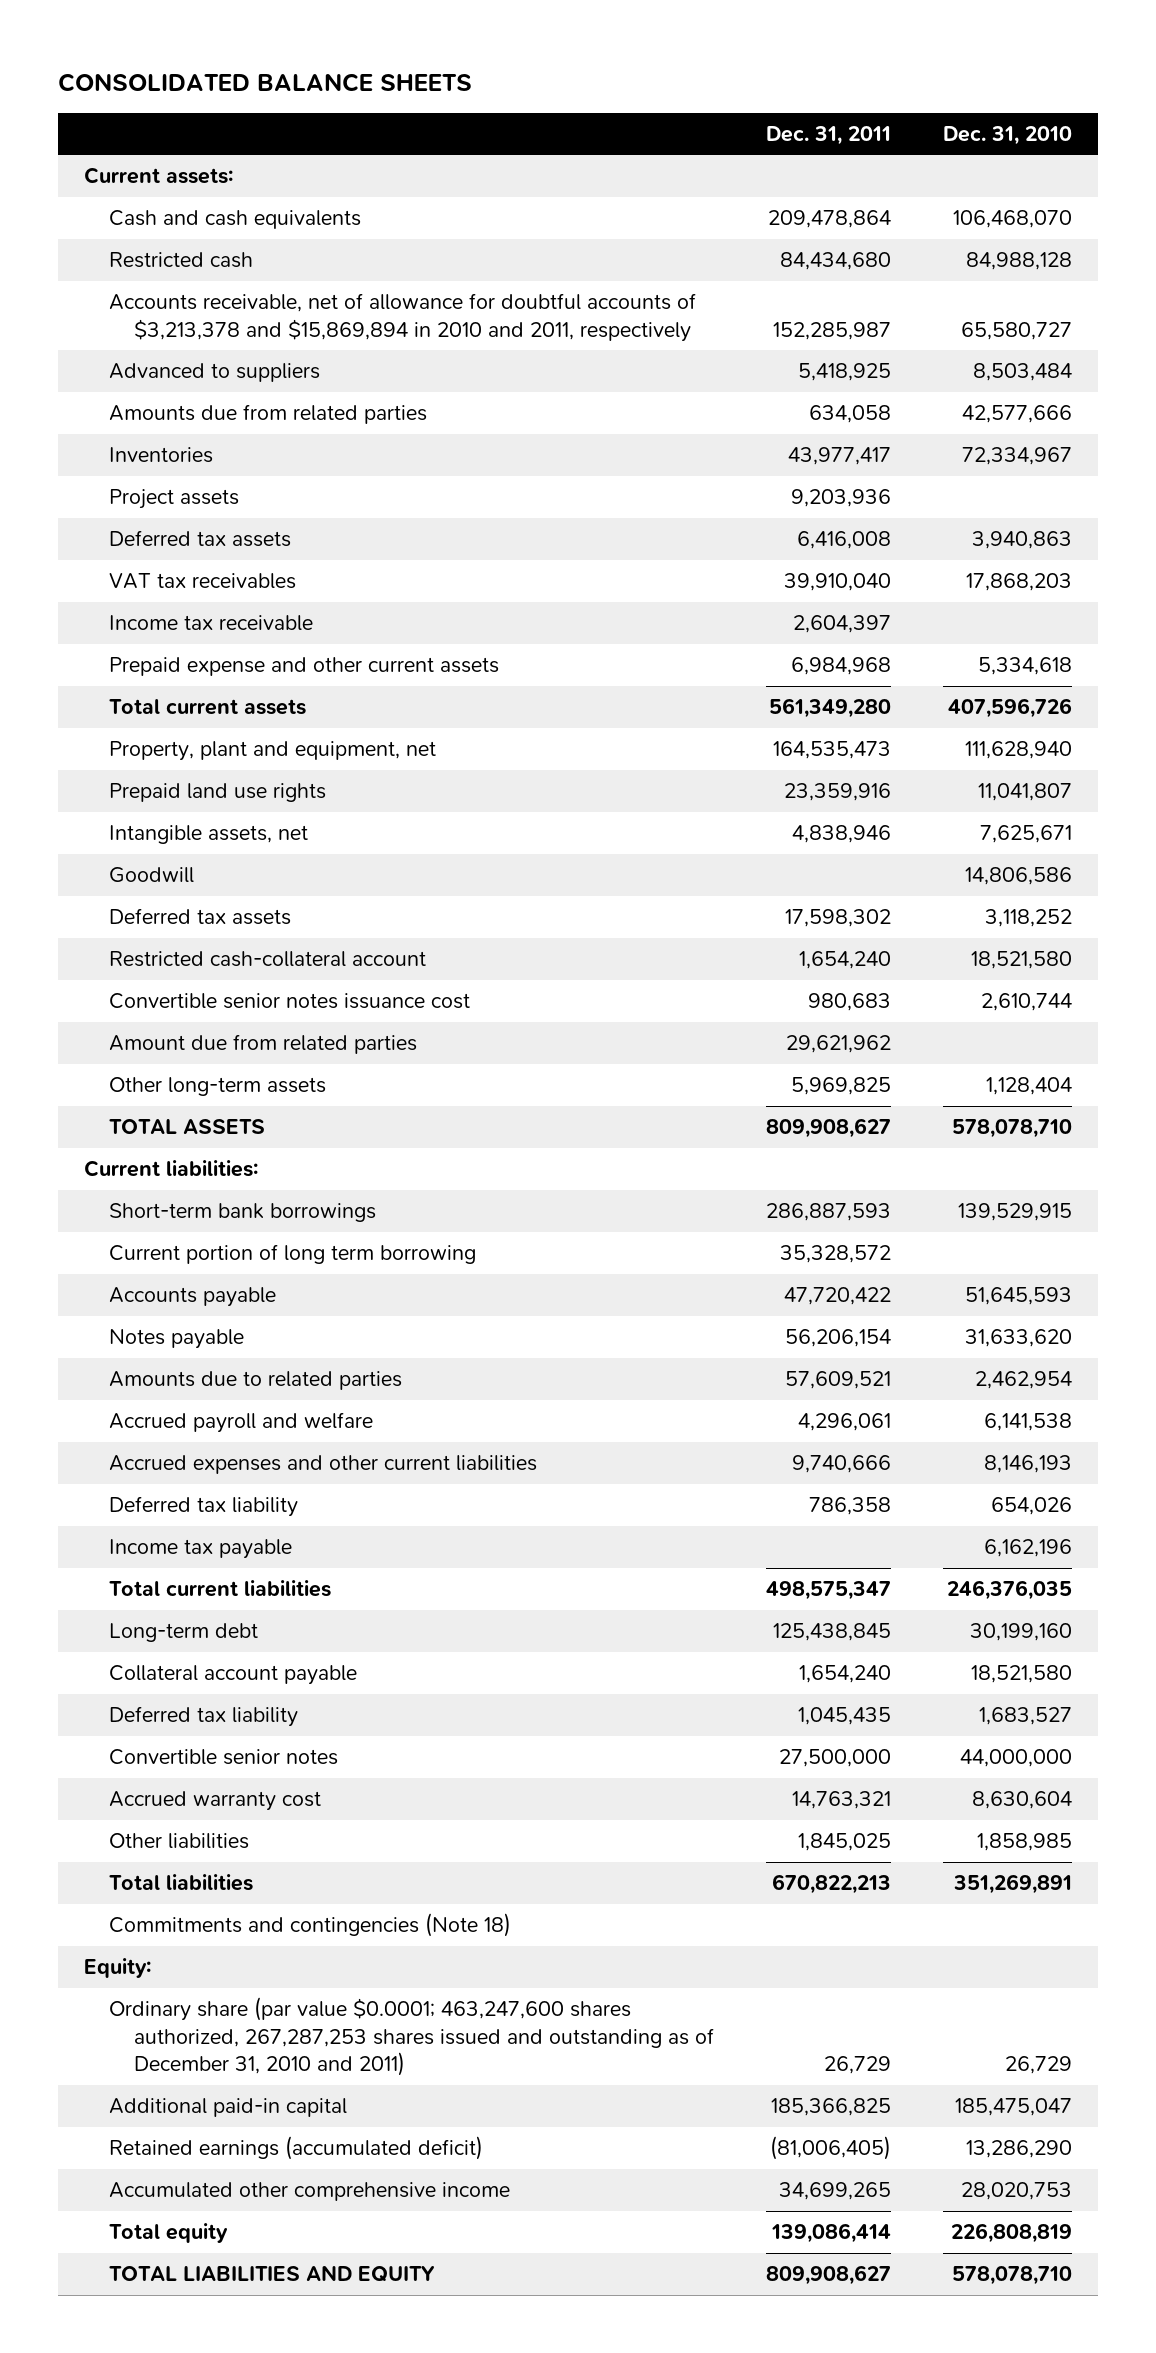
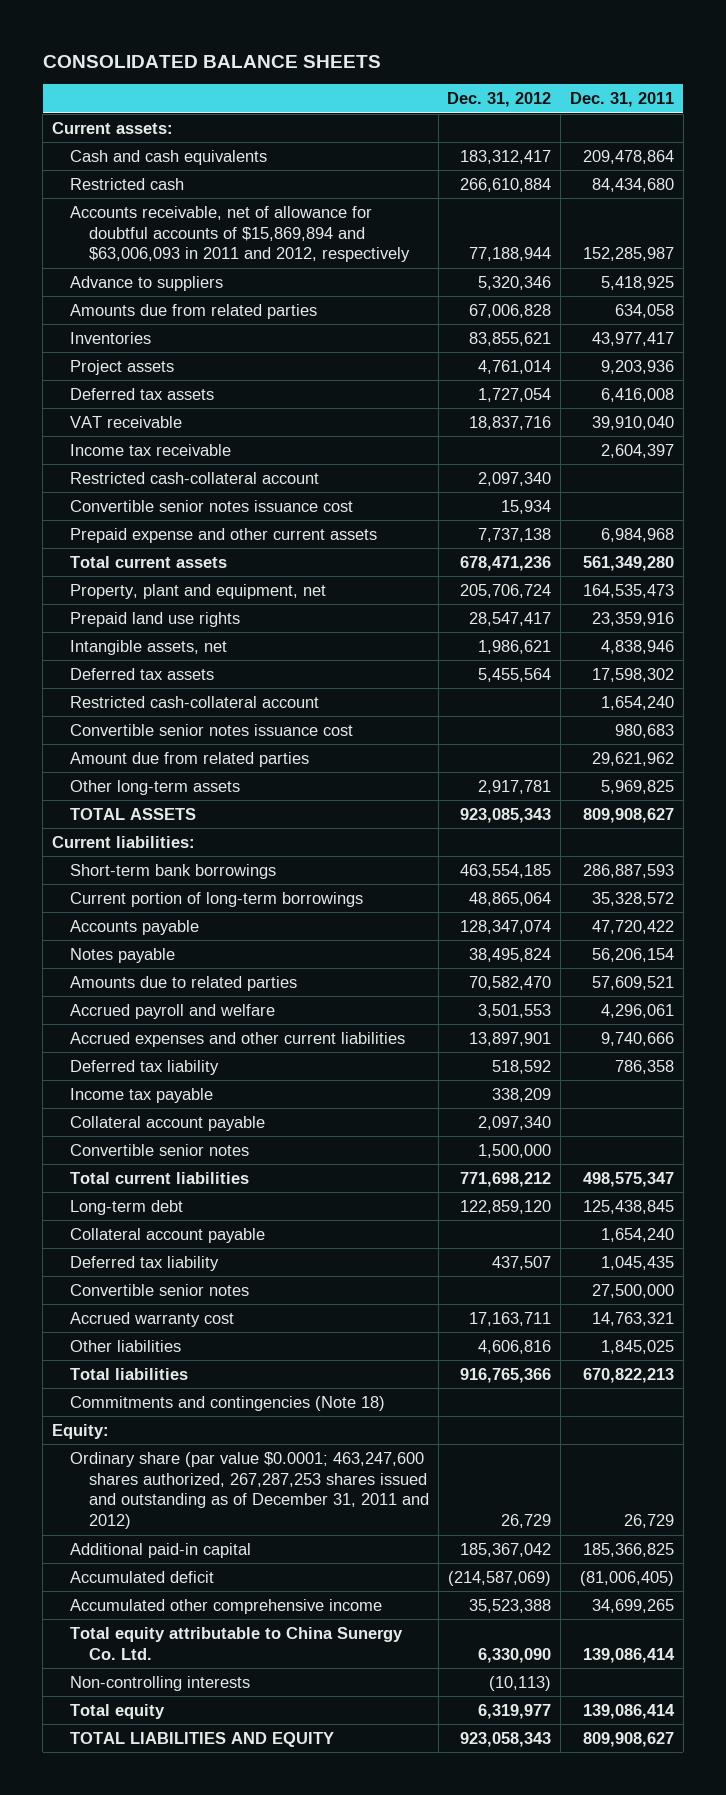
[942,125,1072,145] Dec. 31, 2010 -> none
none -> [447,92,552,108] Dec. 31, 2012
[109,293,697,342] Accounts receivable, net of allowance for doubtful accounts of $3,213,378 and $15,869,894 in 2010 and 2011, respectively -> [70,205,410,263] Accounts receivable, net of allowance for doubtful accounts of $15,869,894 and $63,006,093 in 2011 and 2012, respectively
[109,363,321,383] Advanced to suppliers -> [70,275,224,291] Advance to suppliers
[109,573,297,590] VAT tax receivables -> [70,415,183,428] VAT receivable
none -> [70,471,320,484] Restricted cash-collateral account
none -> [70,499,354,512] Convertible senior notes issuance cost
[109,867,195,884] Goodwill -> none
[109,1244,477,1265] Current portion of long term borrowing -> [70,891,364,907] Current portion of long-term borrowings
none -> [70,1115,266,1131] Collateral account payable
none -> [70,1143,250,1156] Convertible senior notes
[109,1997,715,2077] Ordinary share (par value $0.0001; 463,247,600 shares authorized, 267,287,253 shares issued and outstanding as of December 31, 2010 and 2011) -> [70,1451,429,1530] Ordinary share (par value $0.0001; 463,247,600 shares authorized, 267,287,253 shares issued and outstanding as of December 31, 2011 and 2012)
[109,2136,484,2161] Retained earnings (accumulated deficit) -> [70,1570,215,1583] Accumulated deficit
none -> [70,1626,404,1660] Total equity attributable to China Sunergy Co. Ltd.
none -> [70,1675,251,1691] Non-controlling interests

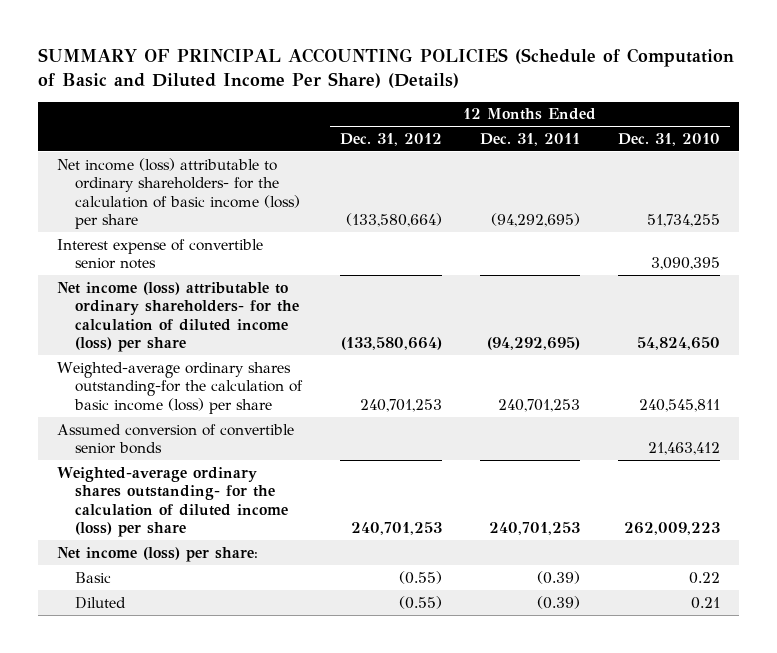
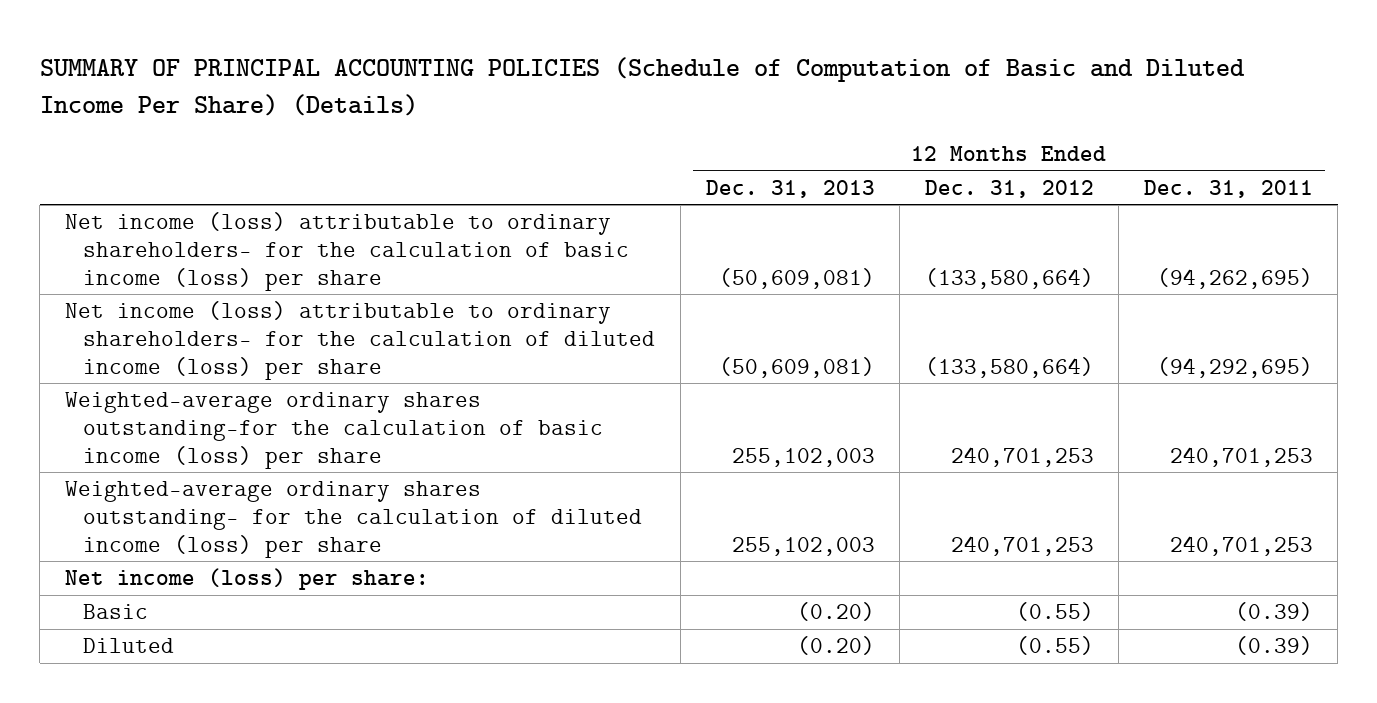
[618,132,721,146] Dec. 31, 2010 -> none
none -> [705,179,875,198] Dec. 31, 2013
[56,238,263,270] Interest expense of convertible senior notes -> none
[491,213,581,228] (94,292,695) -> [1156,267,1313,289] (94,262,695)
[56,423,294,455] Assumed conversion of convertible senior bonds -> none

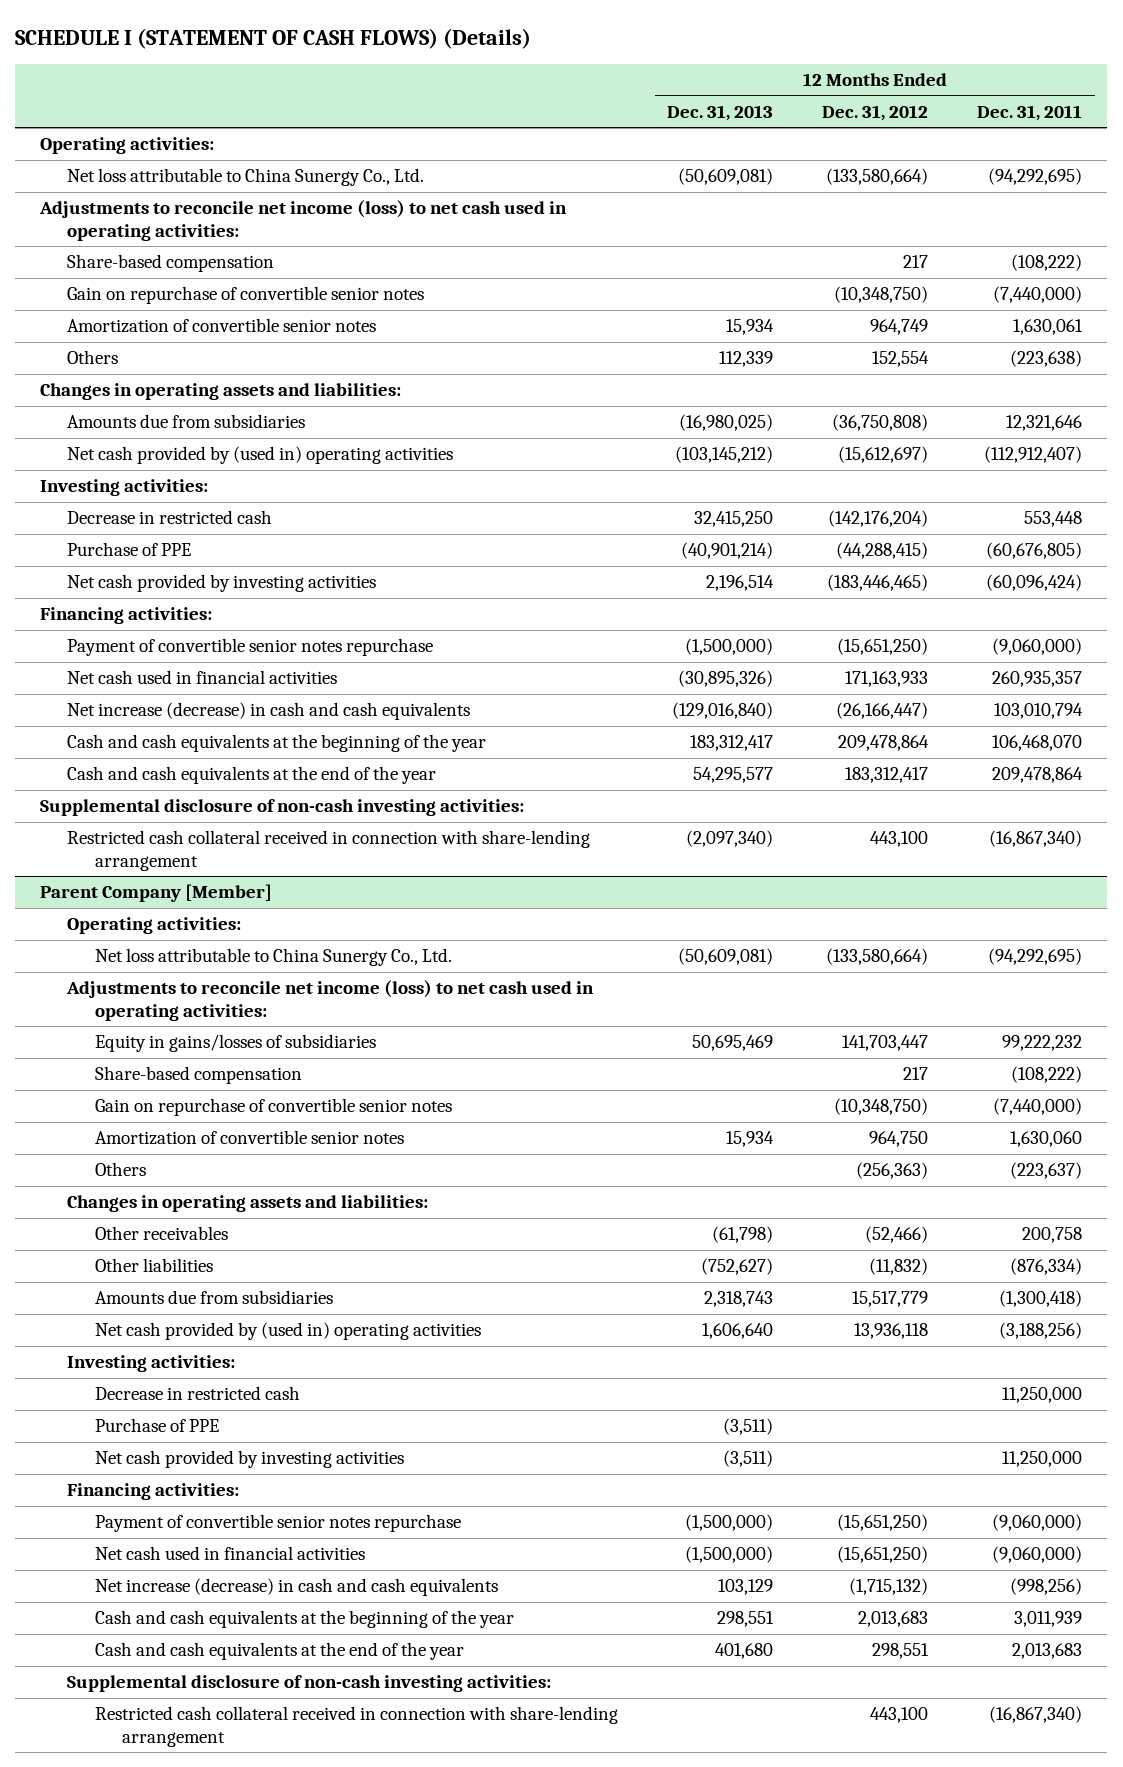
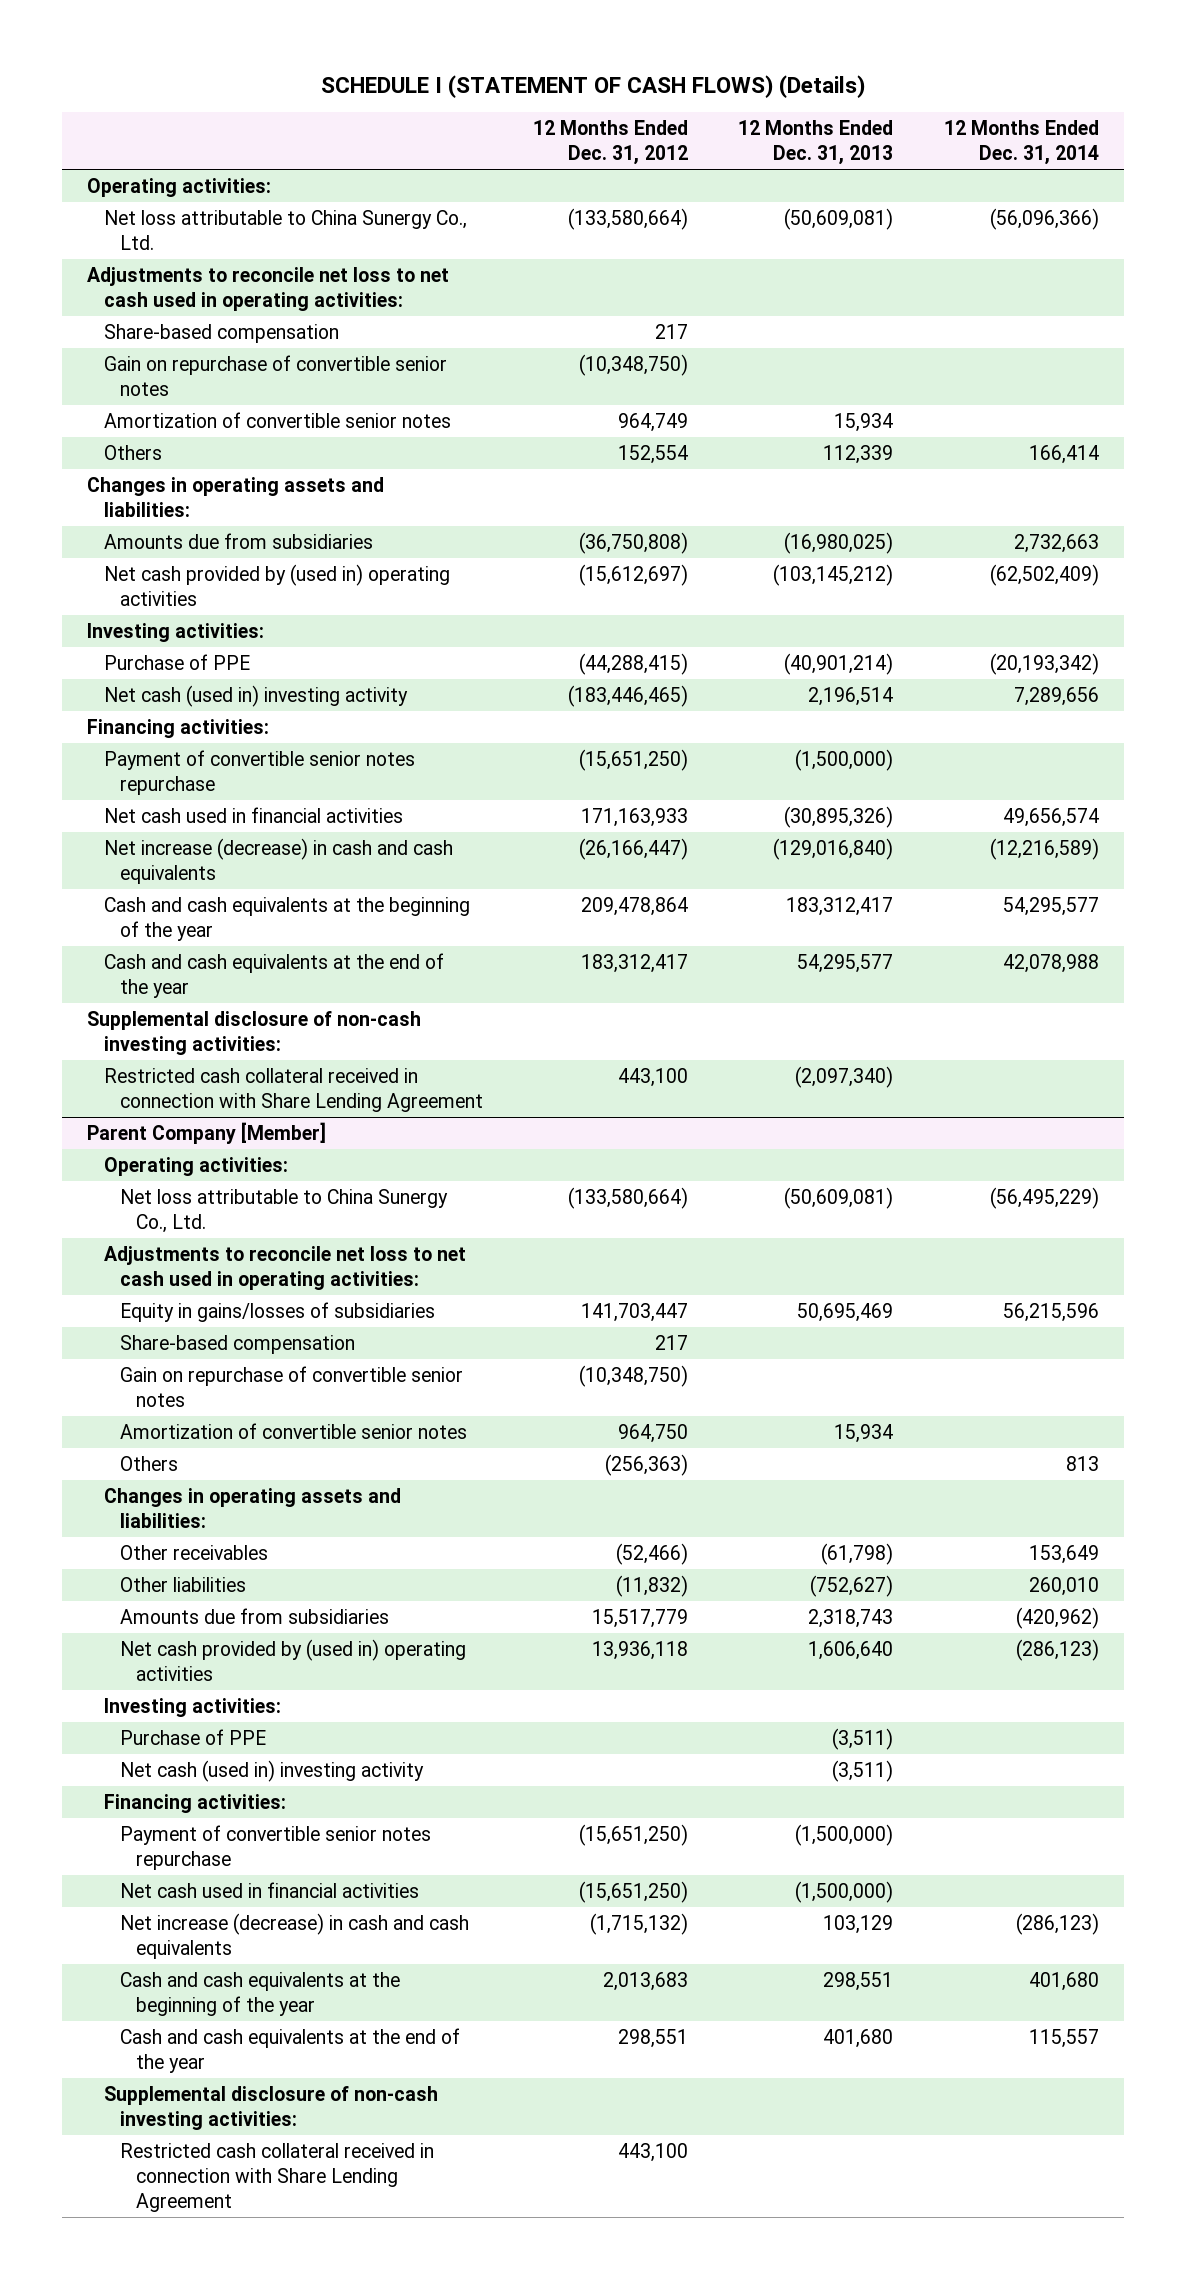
[977,104,1083,121] Dec. 31, 2011 -> none
none -> [943,120,1099,166] 12 Months Ended Dec. 31, 2014
[39,200,568,241] Adjustments to reconcile net income (loss) to net cash used in operating activities: -> [87,267,450,311] Adjustments to reconcile net loss to net cash used in operating activities:
[67,510,273,525] Decrease in restricted cash -> none
[67,574,377,593] Net cash provided by investing activities -> [103,685,408,708] Net cash (used in) investing activity
[67,830,591,871] Restricted cash collateral received in connection with share-lending arrangement -> [103,1068,483,1112] Restricted cash collateral received in connection with Share Lending Agreement
[66,980,595,1021] Adjustments to reconcile net income (loss) to net cash used in operating activities: -> [103,1246,466,1290] Adjustments to reconcile net loss to net cash used in operating activities:
[94,1386,300,1401] Decrease in restricted cash -> none
[94,1450,404,1469] Net cash provided by investing activities -> [119,1760,424,1783] Net cash (used in) investing activity
[94,1706,618,1747] Restricted cash collateral received in connection with share-lending arrangement -> [119,2143,434,2212] Restricted cash collateral received in connection with Share Lending Agreement

